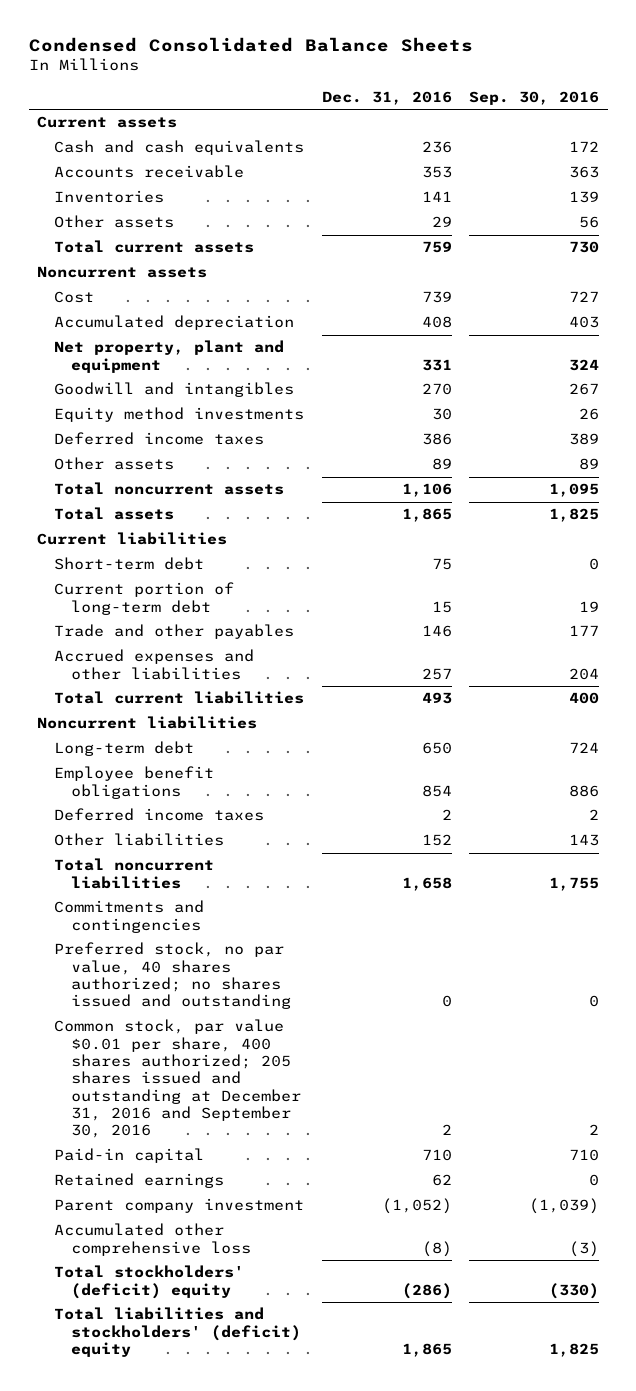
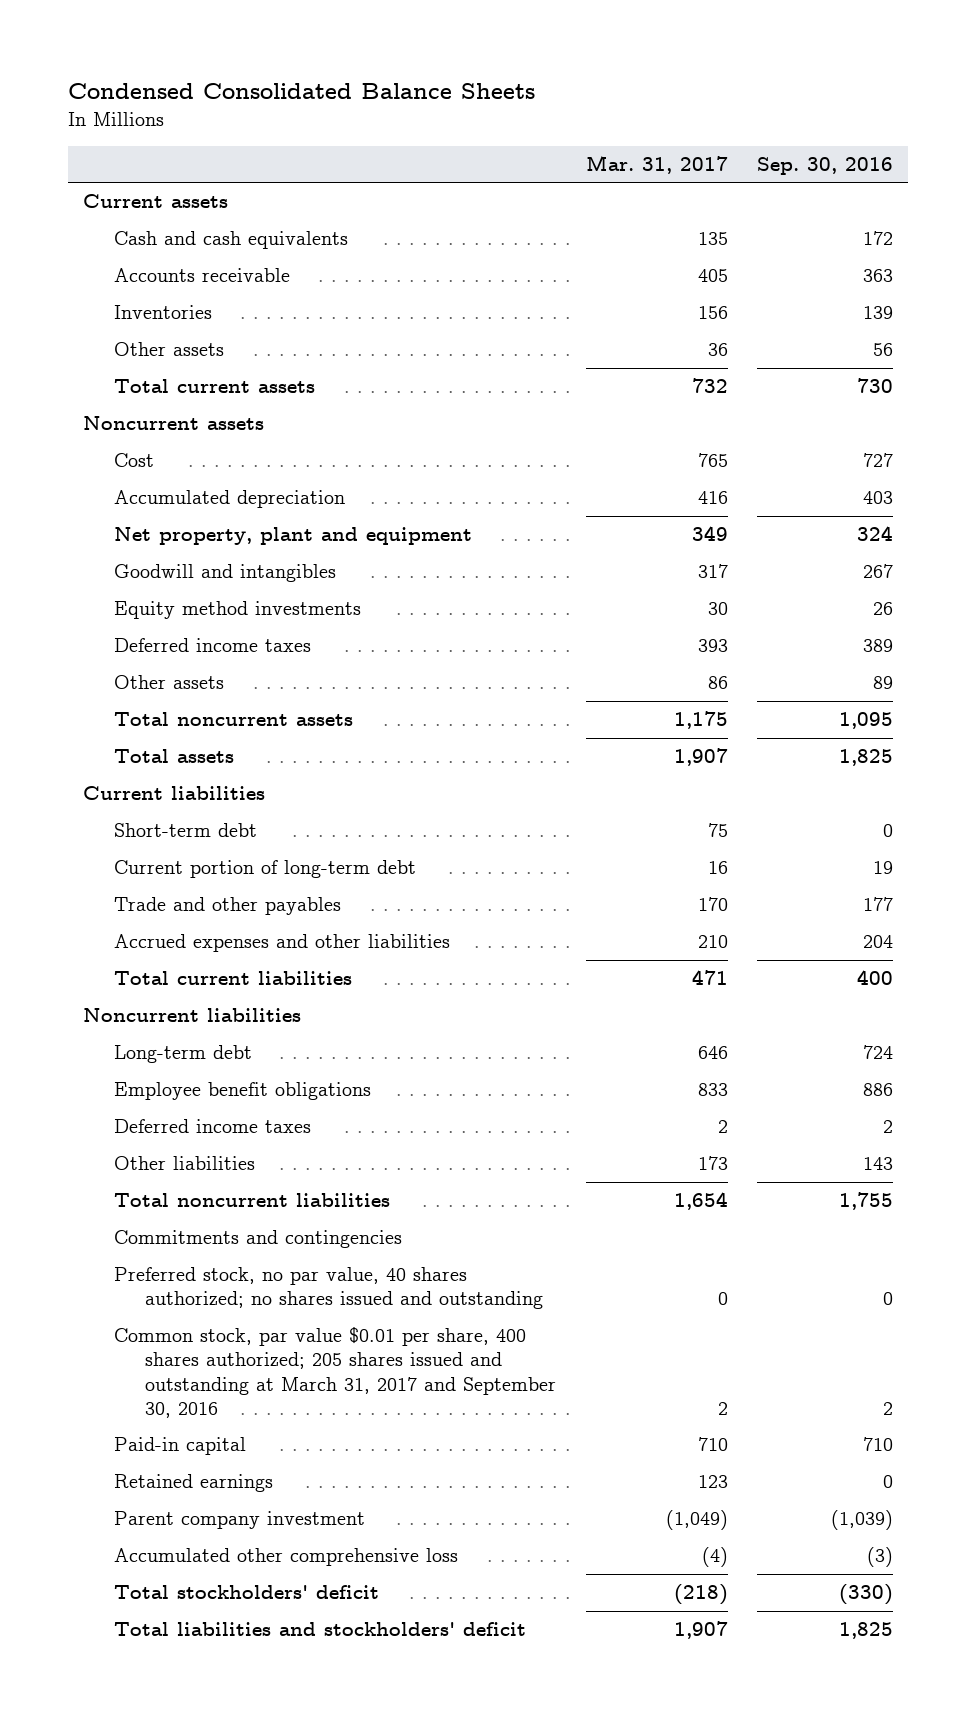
[321,91,452,106] Dec. 31, 2016 -> none
none -> [585,154,728,174] Mar. 31, 2017
[54,1019,301,1139] Common stock, par value $0.01 per share, 400 shares authorized; 205 shares issued and outstanding at December 31, 2016 and September 30, 2016 -> [113,1327,556,1419] Common stock, par value $0.01 per share, 400 shares authorized; 205 shares issued and outstanding at March 31, 2017 and September 30, 2016
[54,1265,245,1299] Total stockholders' (deficit) equity -> [113,1585,379,1600] Total stockholders' deficit
[54,1307,301,1358] Total liabilities and stockholders' (deficit) equity -> [113,1622,526,1637] Total liabilities and stockholders' deficit

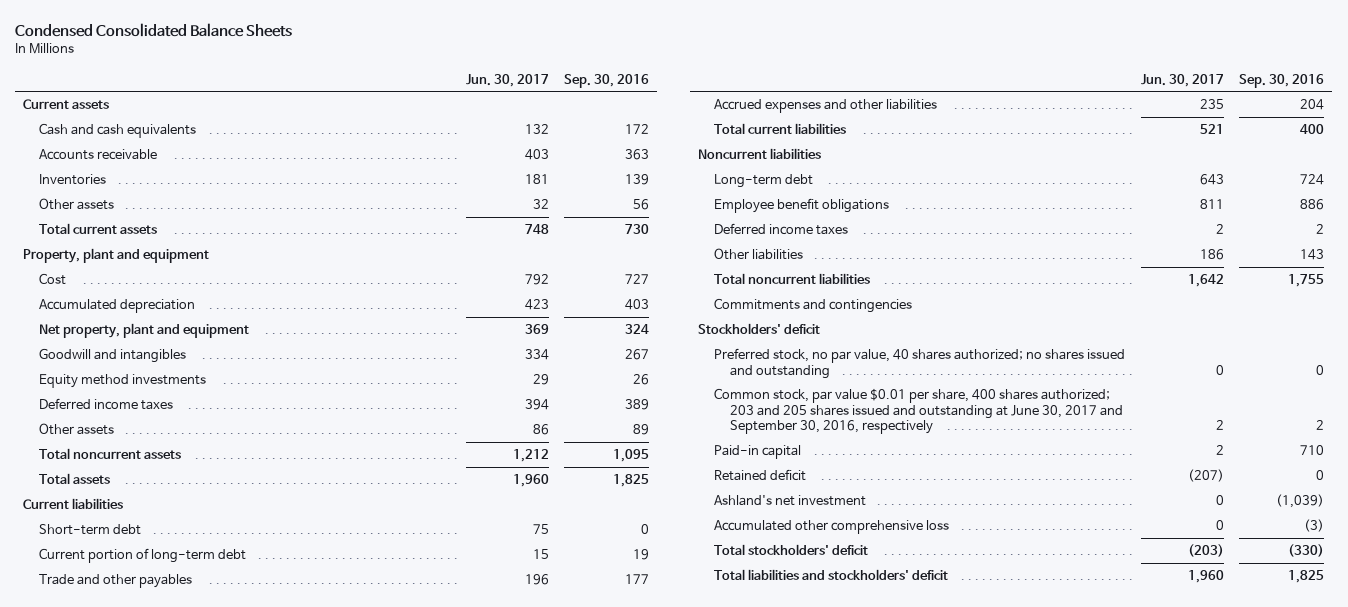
[585,154,728,174] Mar. 31, 2017 -> none
none -> [465,73,549,87] Jun. 30, 2017
[82,416,264,431] Noncurrent assets -> none
none -> [23,248,210,264] Property, plant and equipment
none -> [698,323,821,335] Stockholders' deficit
[113,1327,556,1419] Common stock, par value $0.01 per share, 400 shares authorized; 205 shares issued and outstanding at March 31, 2017 and September 30, 2016 -> [714,388,1124,435] Common stock, par value $0.01 per share, 400 shares authorized; 203 and 205 shares issued and outstanding at June 30, 2017 and September 30, 2016, respectively
[113,1474,273,1493] Retained earnings -> [714,469,807,482] Retained deficit
[113,1511,365,1530] Parent company investment -> [714,495,867,507] Ashland's net investment

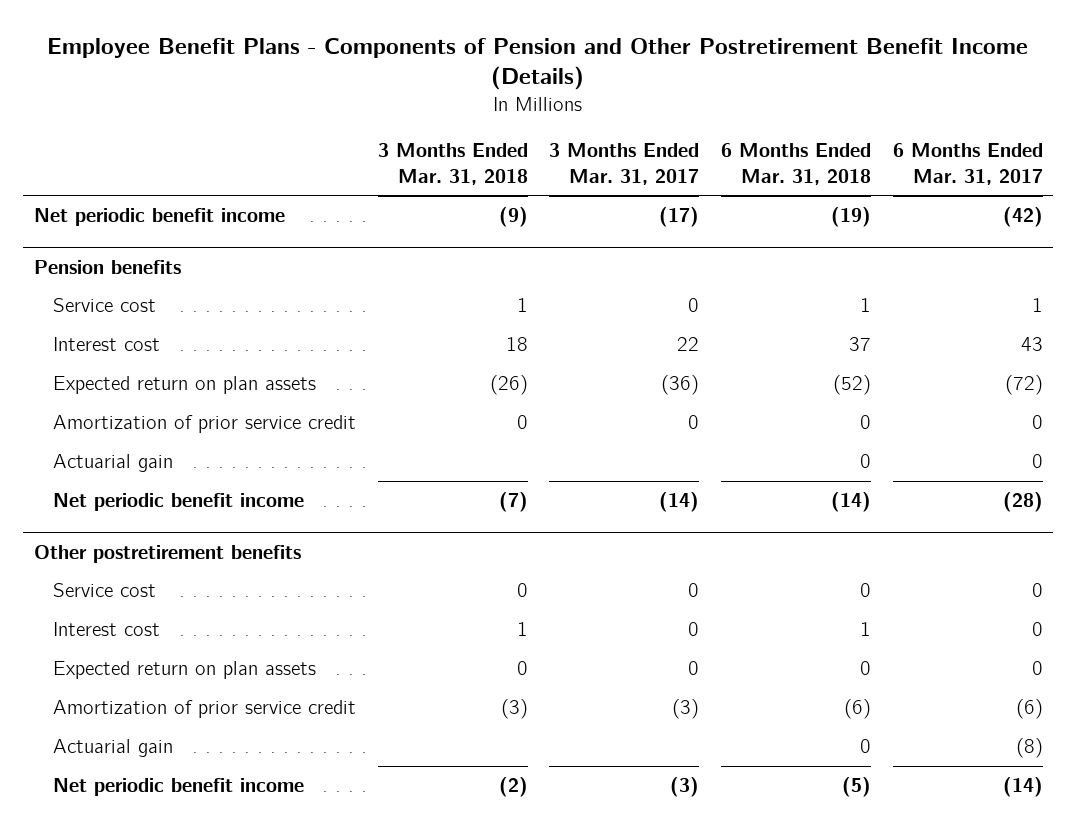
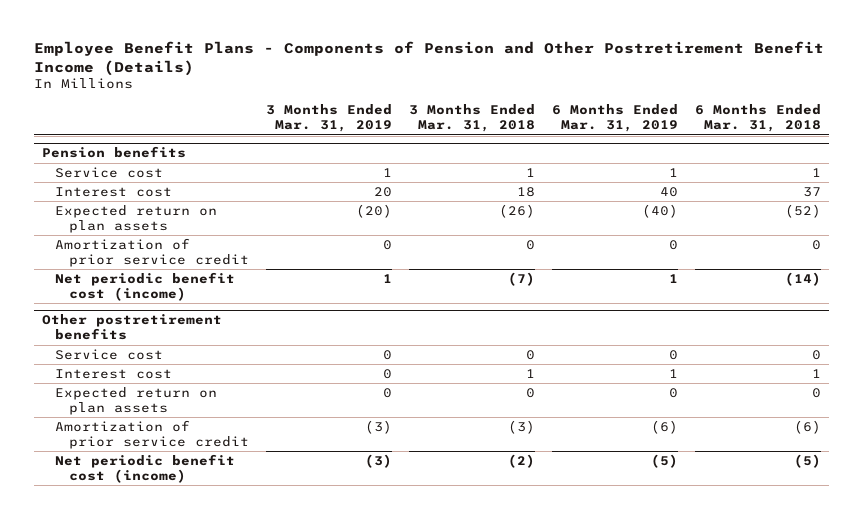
[549,142,700,185] 3 Months Ended Mar. 31, 2017 -> none
[892,142,1043,185] 6 Months Ended Mar. 31, 2017 -> none
none -> [265,104,392,133] 3 Months Ended Mar. 31, 2019
none -> [551,104,678,133] 6 Months Ended Mar. 31, 2019
[33,208,285,227] Net periodic benefit income -> none
[53,454,174,473] Actuarial gain -> none
[53,493,305,512] Net periodic benefit income -> [55,271,236,301] Net periodic benefit cost (income)
[53,739,174,758] Actuarial gain -> none
[53,778,305,797] Net periodic benefit income -> [55,453,236,483] Net periodic benefit cost (income)

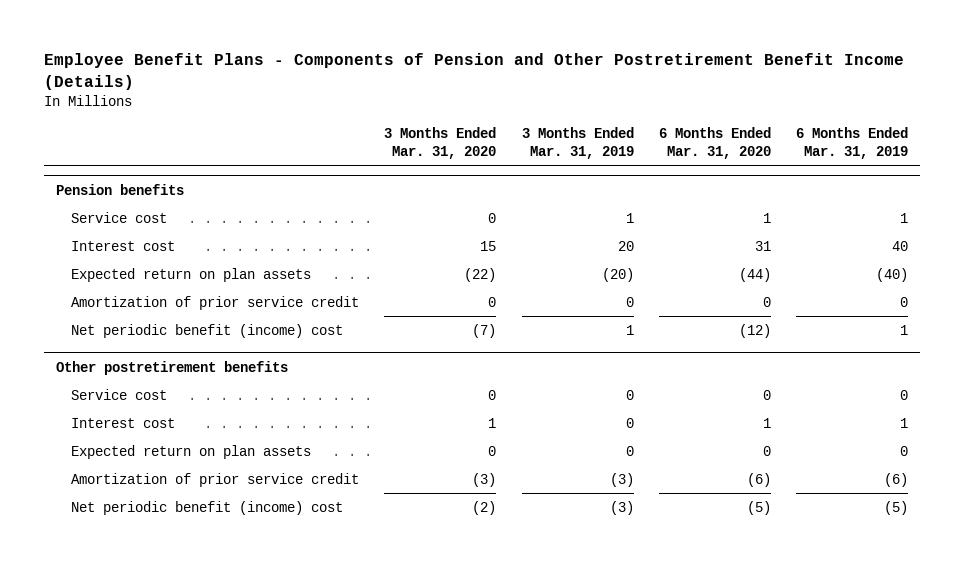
[408,104,535,133] 3 Months Ended Mar. 31, 2018 -> none
[694,104,821,133] 6 Months Ended Mar. 31, 2018 -> none
none -> [384,127,497,160] 3 Months Ended Mar. 31, 2020
none -> [658,127,771,160] 6 Months Ended Mar. 31, 2020
[55,271,236,301] Net periodic benefit cost (income) -> [71,323,344,338] Net periodic benefit (income) cost
[55,453,236,483] Net periodic benefit cost (income) -> [71,500,344,515] Net periodic benefit (income) cost

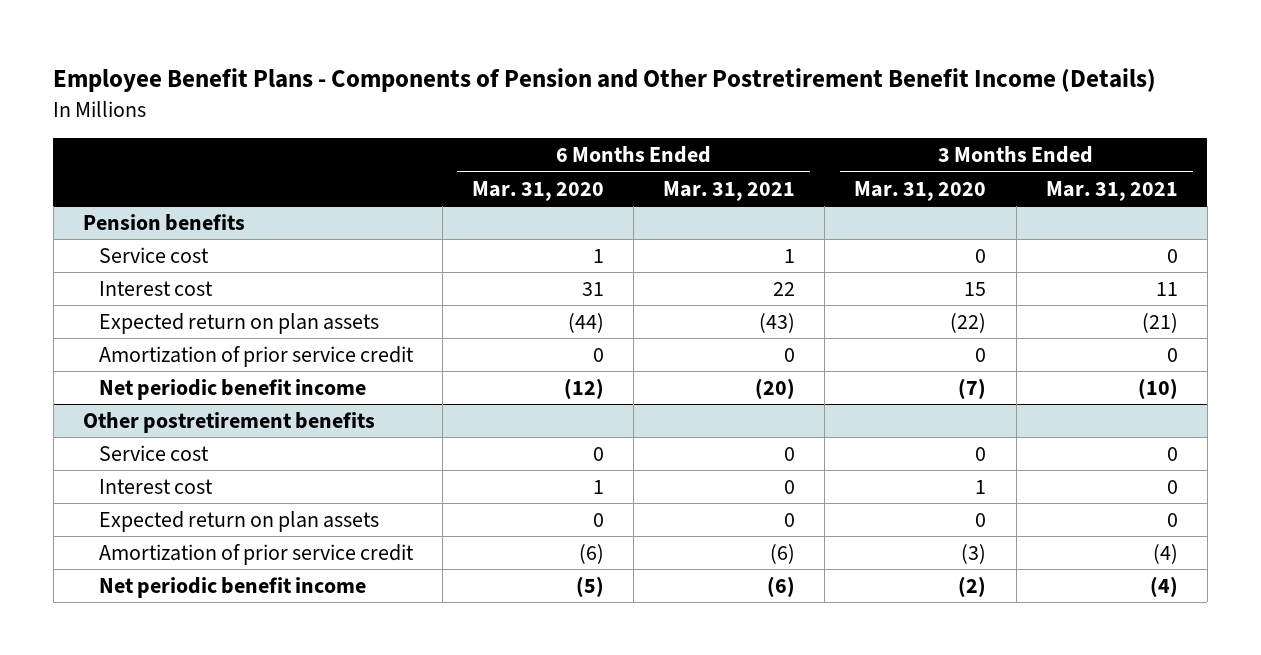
[521,127,634,160] 3 Months Ended Mar. 31, 2019 -> none
[795,127,908,160] 6 Months Ended Mar. 31, 2019 -> none
none -> [663,180,796,201] Mar. 31, 2021
none -> [1045,180,1178,201] Mar. 31, 2021
[71,323,344,338] Net periodic benefit (income) cost -> [98,378,366,400] Net periodic benefit income
[71,500,344,515] Net periodic benefit (income) cost -> [98,576,366,598] Net periodic benefit income

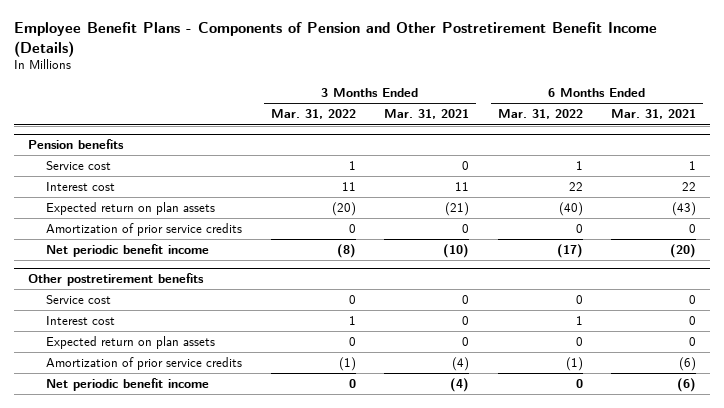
[471,180,604,201] Mar. 31, 2020 -> none
[854,180,987,201] Mar. 31, 2020 -> none
none -> [270,109,356,120] Mar. 31, 2022
none -> [497,109,583,120] Mar. 31, 2022
[98,345,414,367] Amortization of prior service credit -> [46,223,243,237] Amortization of prior service credits
[98,543,414,565] Amortization of prior service credit -> [46,357,243,371] Amortization of prior service credits

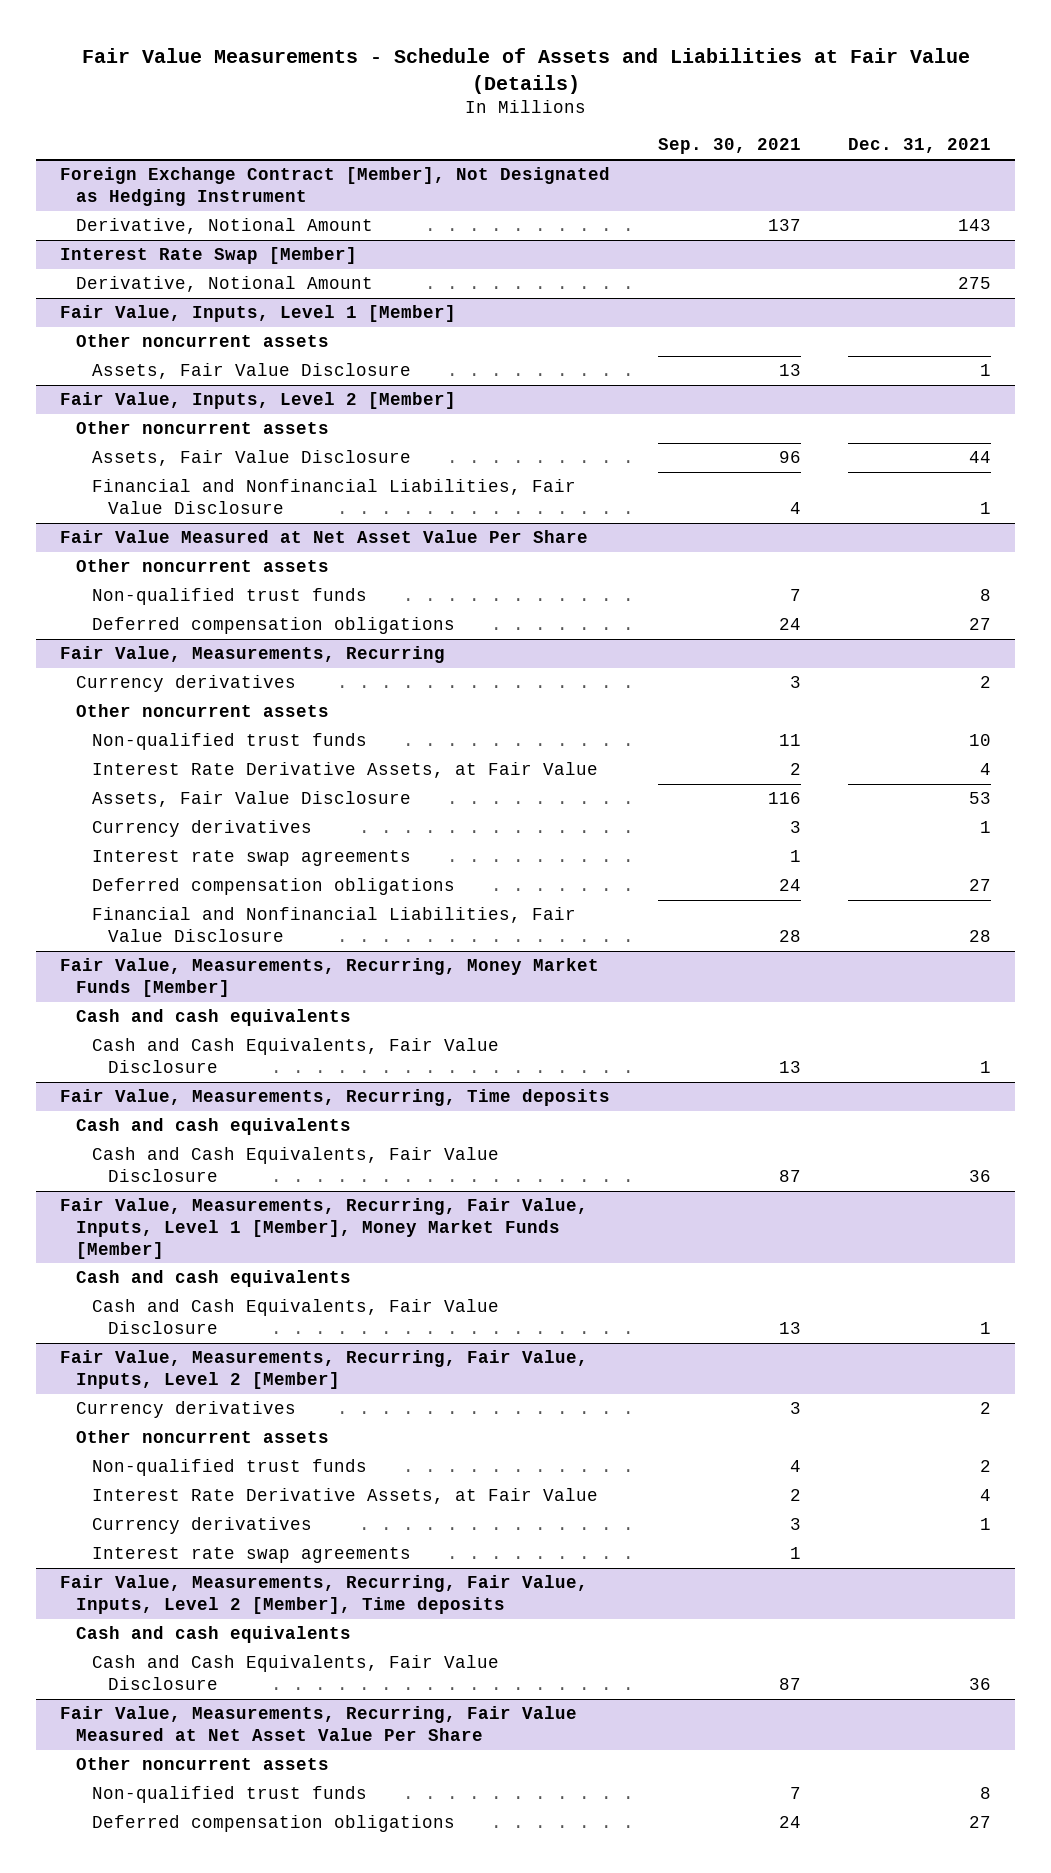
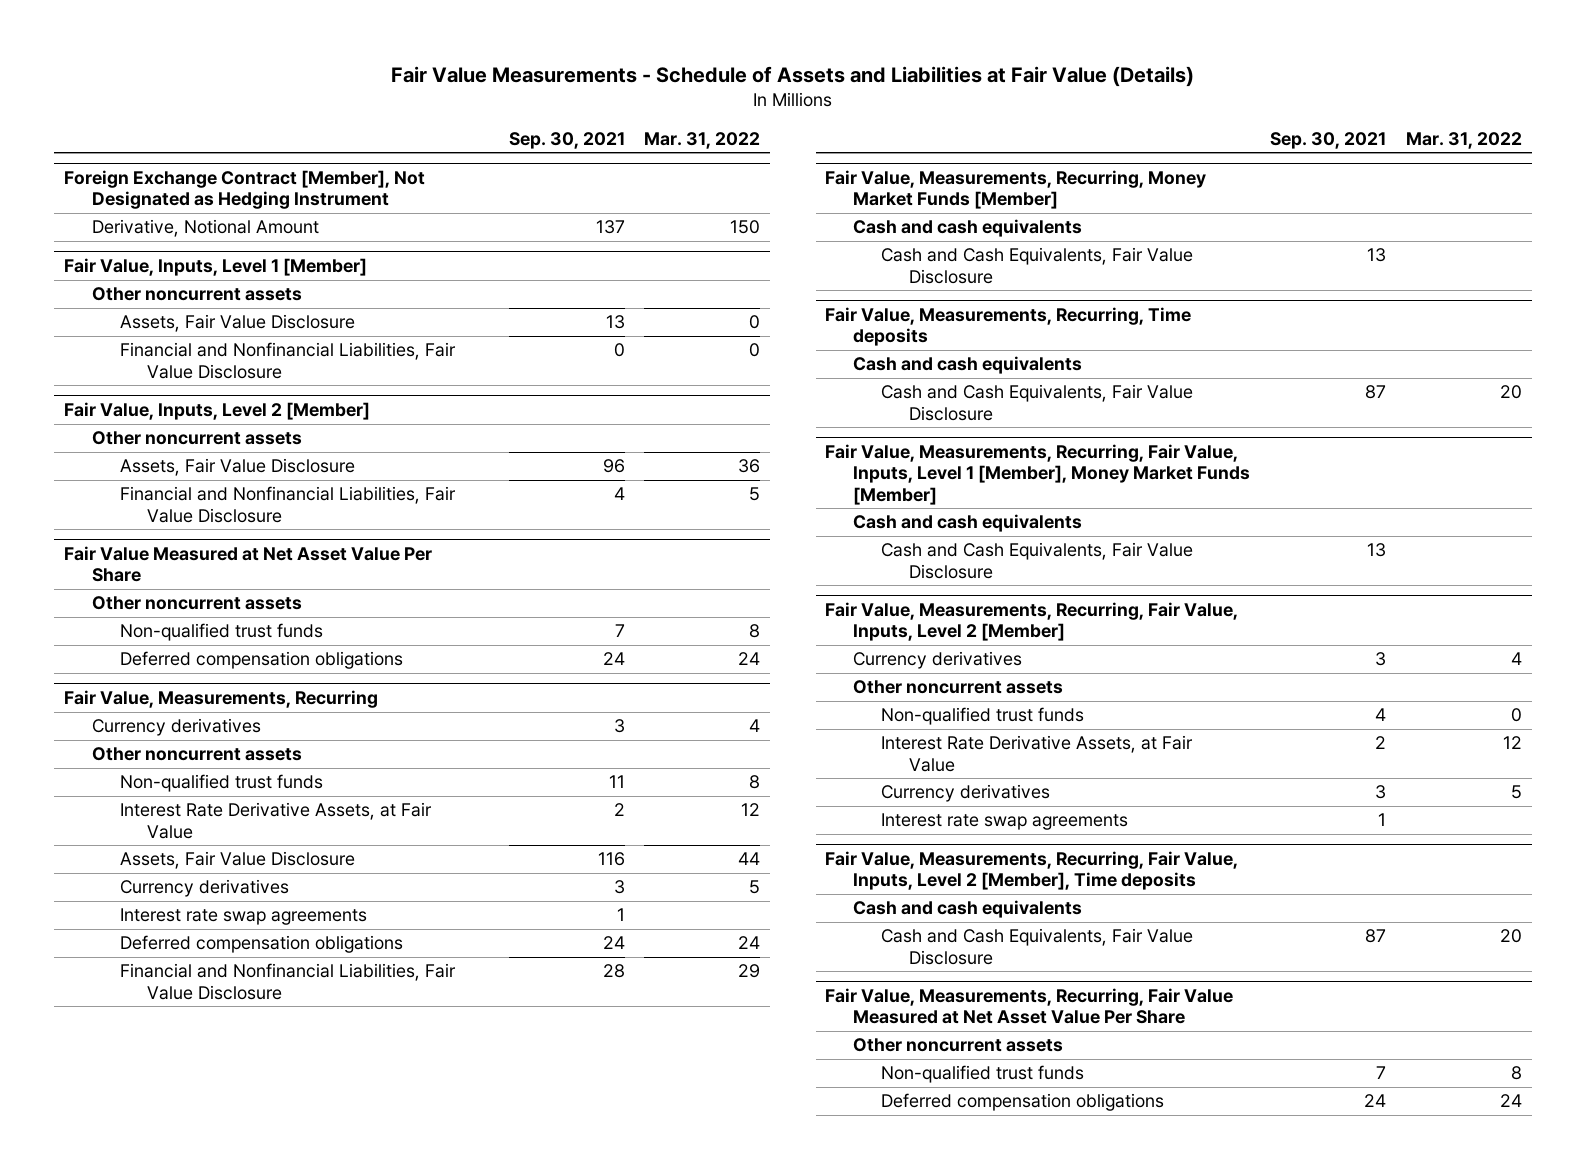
[848,138,992,154] Dec. 31, 2021 -> none
none -> [644,131,761,149] Mar. 31, 2022
[59,247,357,265] Interest Rate Swap [Member] -> none
[75,276,373,293] Derivative, Notional Amount -> none
none -> [119,342,456,379] Financial and Nonfinancial Liabilities, Fair Value Disclosure

